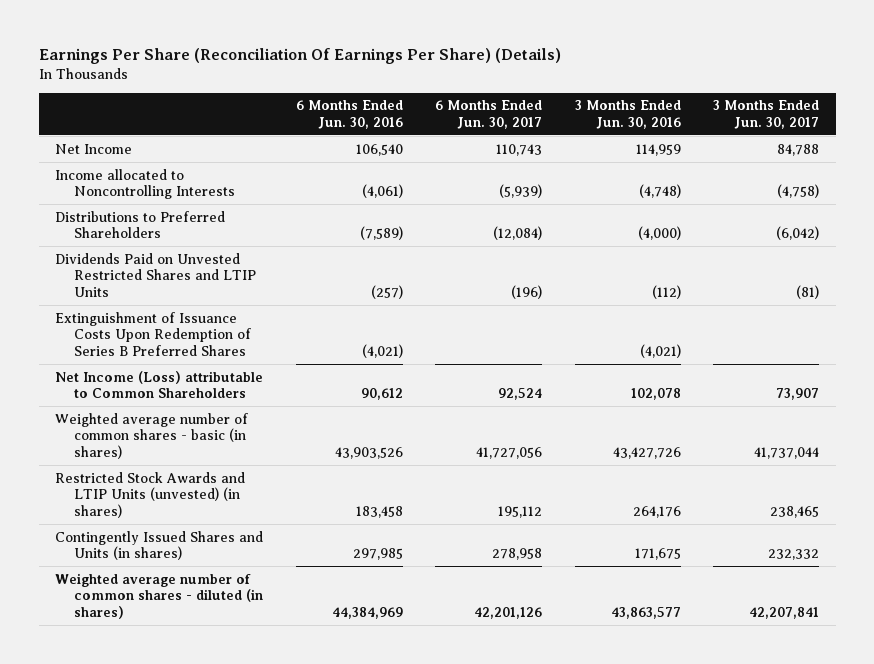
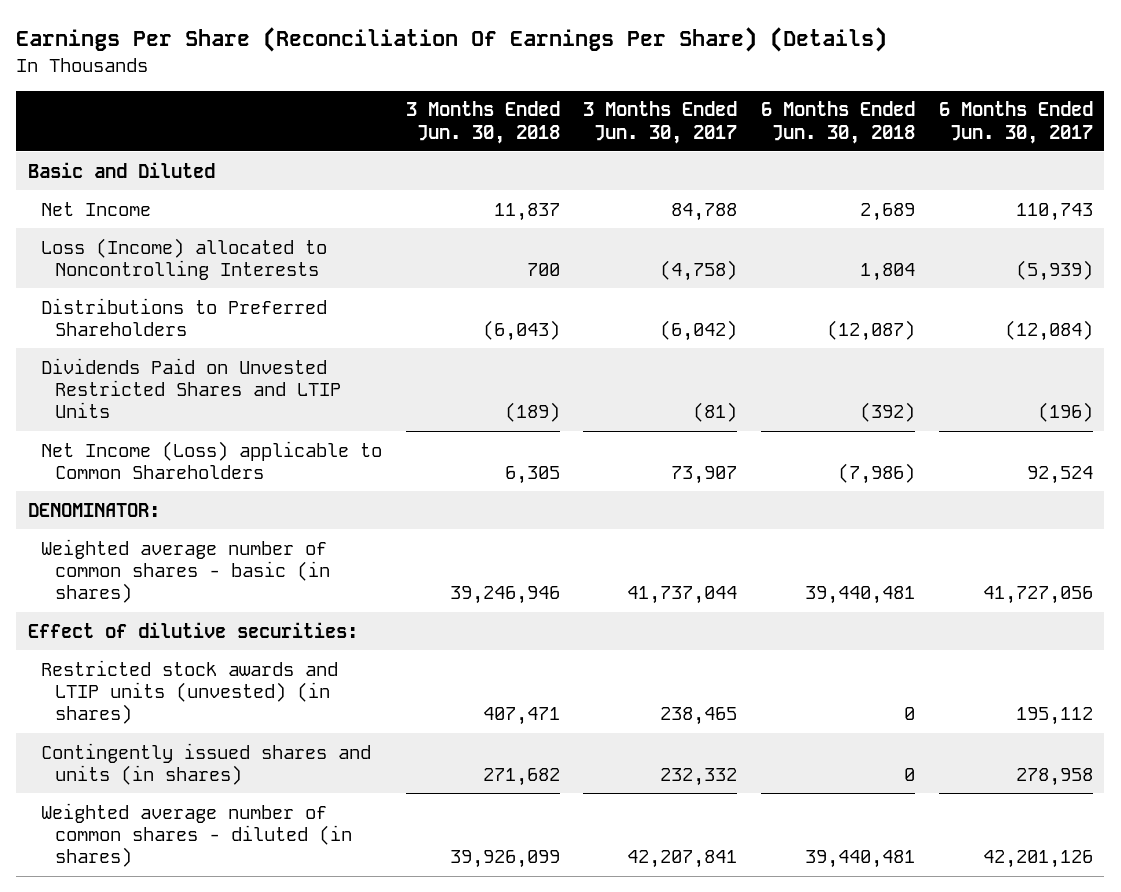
[295,100,403,129] 6 Months Ended Jun. 30, 2016 -> none
[574,100,681,129] 3 Months Ended Jun. 30, 2016 -> none
none -> [405,101,560,144] 3 Months Ended Jun. 30, 2018
none -> [761,101,916,144] 6 Months Ended Jun. 30, 2018
none -> [27,161,215,178] Basic and Diluted
[54,168,236,200] Income allocated to Noncontrolling Interests -> [41,237,328,280] Loss (Income) allocated to Noncontrolling Interests
[54,311,252,356] Extinguishment of Issuance Costs Upon Redemption of Series B Preferred Shares -> none
[54,370,263,399] Net Income (Loss) attributable to Common Shareholders -> [41,440,383,479] Net Income (Loss) applicable to Common Shareholders
none -> [27,502,160,517] DENOMINATOR:
none -> [27,621,358,638] Effect of dilutive securities:
[54,471,245,518] Restricted Stock Awards and LTIP Units (unvested) (in shares) -> [41,659,339,725] Restricted stock awards and LTIP units (unvested) (in shares)
[54,530,263,561] Contingently Issued Shares and Units (in shares) -> [41,742,372,785] Contingently issued shares and units (in shares)

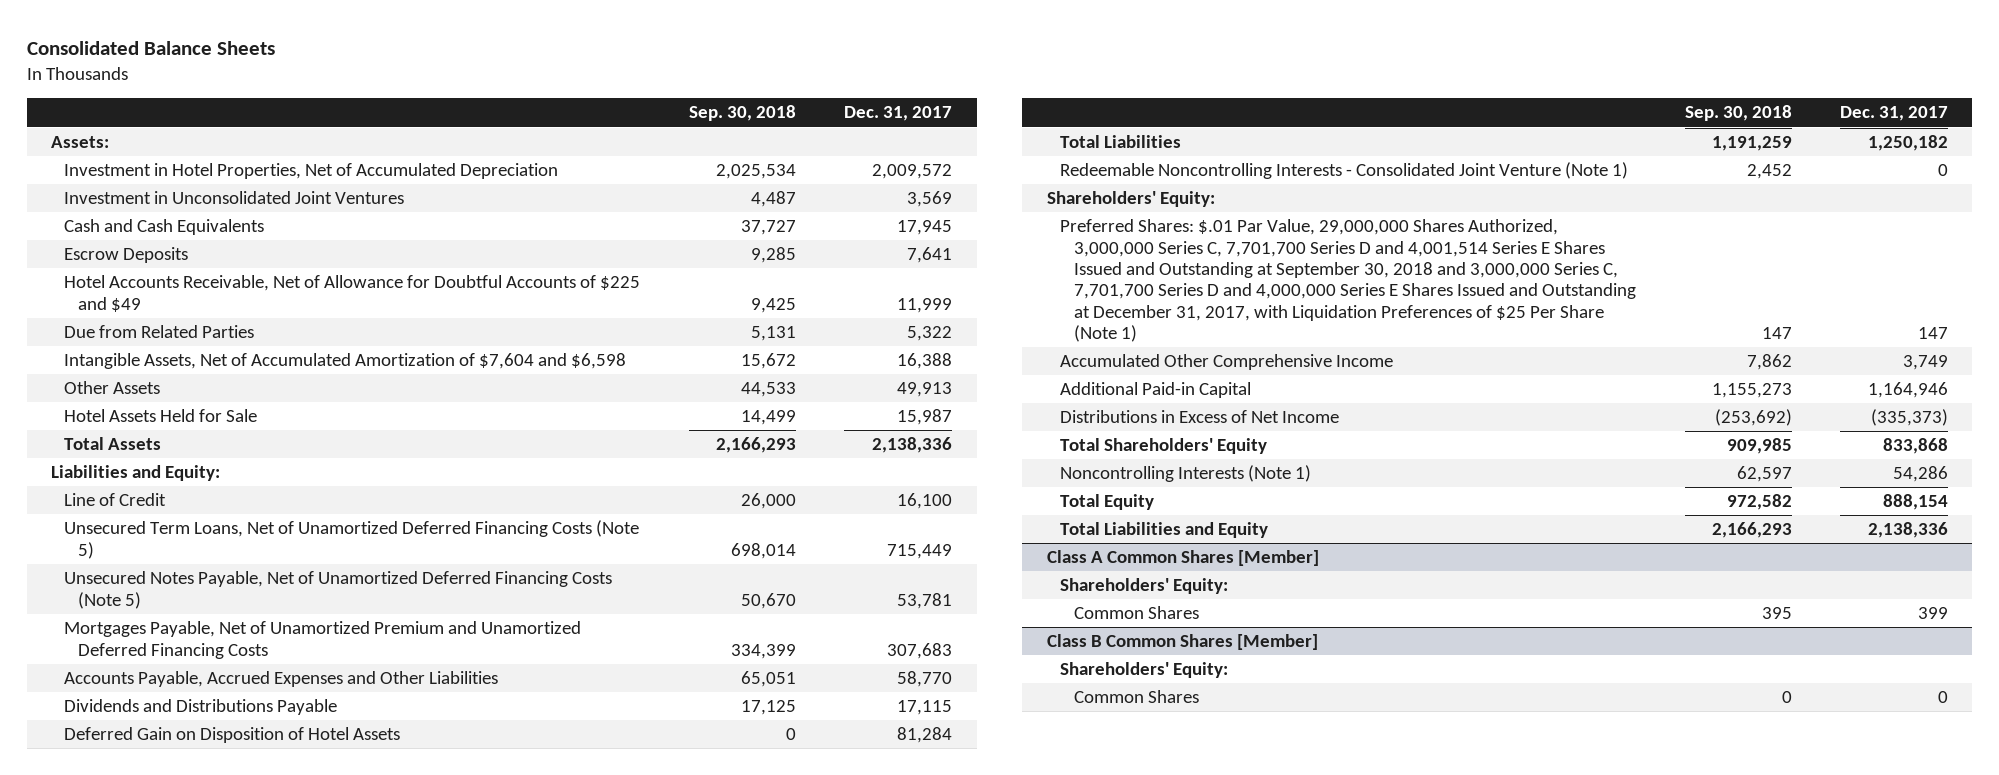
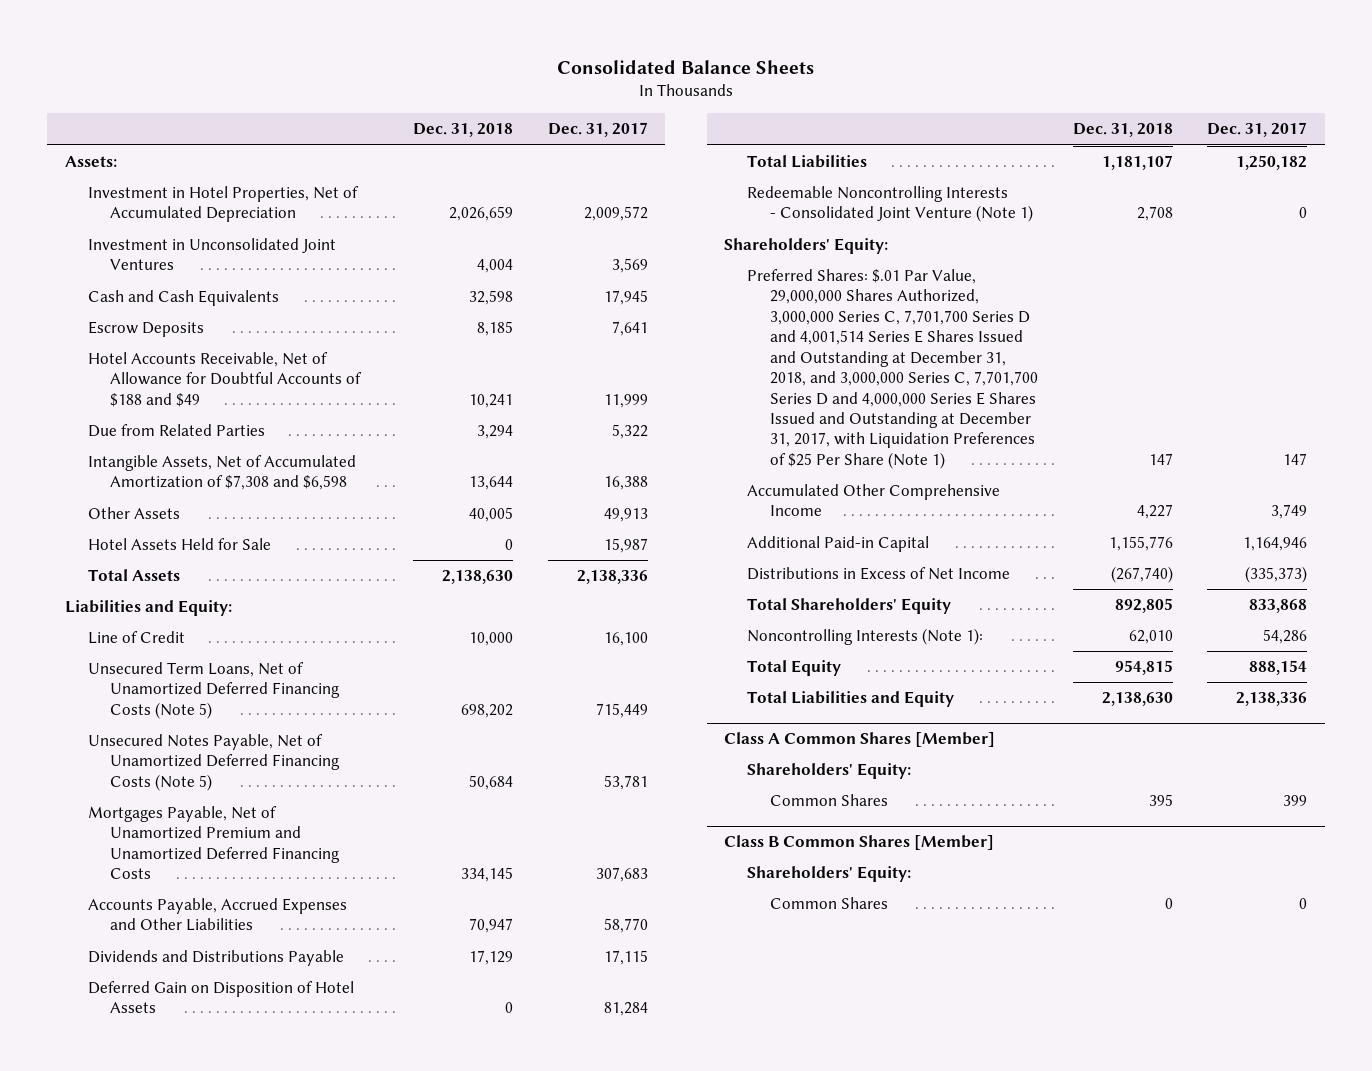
[688,105,796,122] Sep. 30, 2018 -> none
none -> [412,123,513,138] Dec. 31, 2018
[64,275,641,312] Hotel Accounts Receivable, Net of Allowance for Doubtful Accounts of $225 and $49 -> [87,352,363,407] Hotel Accounts Receivable, Net of Allowance for Doubtful Accounts of $188 and $49
[64,353,627,370] Intangible Assets, Net of Accumulated Amortization of $7,604 and $6,598 -> [87,455,356,491] Intangible Assets, Net of Accumulated Amortization of $7,308 and $6,598
[1060,219,1636,342] Preferred Shares: $.01 Par Value, 29,000,000 Shares Authorized, 3,000,000 Series C, 7,701,700 Series D and 4,001,514 Series E Shares Issued and Outstanding at September 30, 2018 and 3,000,000 Series C, 7,701,700 Series D and 4,000,000 Series E Shares Issued and Outstanding at December 31, 2017, with Liquidation Preferences of $25 Per Share (Note 1) -> [747,269,1038,469] Preferred Shares: $.01 Par Value, 29,000,000 Shares Authorized, 3,000,000 Series C, 7,701,700 Series D and 4,001,514 Series E Shares Issued and Outstanding at December 31, 2018, and 3,000,000 Series C, 7,701,700 Series D and 4,000,000 Series E Shares Issued and Outstanding at December 31, 2017, with Liquidation Preferences of $25 Per Share (Note 1)
[1060,465,1312,483] Noncontrolling Interests (Note 1) -> [747,628,984,646] Noncontrolling Interests (Note 1):

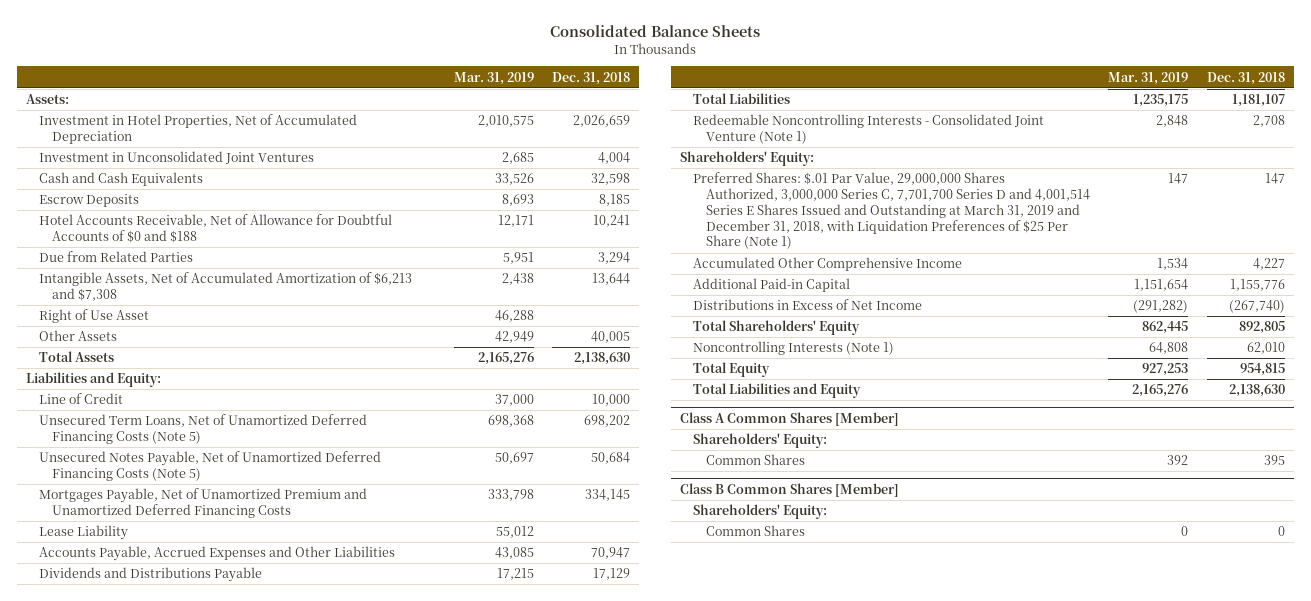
[547,122,648,138] Dec. 31, 2017 -> none
none -> [453,71,534,85] Mar. 31, 2019
[87,352,363,407] Hotel Accounts Receivable, Net of Allowance for Doubtful Accounts of $188 and $49 -> [38,214,392,244] Hotel Accounts Receivable, Net of Allowance for Doubtful Accounts of $0 and $188
[87,455,356,491] Intangible Assets, Net of Accumulated Amortization of $7,308 and $6,598 -> [38,272,412,302] Intangible Assets, Net of Accumulated Amortization of $6,213 and $7,308
none -> [38,309,149,324] Right of Use Asset
[87,538,271,551] Hotel Assets Held for Sale -> none
none -> [38,525,128,541] Lease Liability
[87,981,354,1014] Deferred Gain on Disposition of Hotel Assets -> none
[747,269,1038,469] Preferred Shares: $.01 Par Value, 29,000,000 Shares Authorized, 3,000,000 Series C, 7,701,700 Series D and 4,001,514 Series E Shares Issued and Outstanding at December 31, 2018, and 3,000,000 Series C, 7,701,700 Series D and 4,000,000 Series E Shares Issued and Outstanding at December 31, 2017, with Liquidation Preferences of $25 Per Share (Note 1) -> [693,172,1090,250] Preferred Shares: $.01 Par Value, 29,000,000 Shares Authorized, 3,000,000 Series C, 7,701,700 Series D and 4,001,514 Series E Shares Issued and Outstanding at March 31, 2019 and December 31, 2018, with Liquidation Preferences of $25 Per Share (Note 1)
[747,628,984,646] Noncontrolling Interests (Note 1): -> [693,341,895,356] Noncontrolling Interests (Note 1)

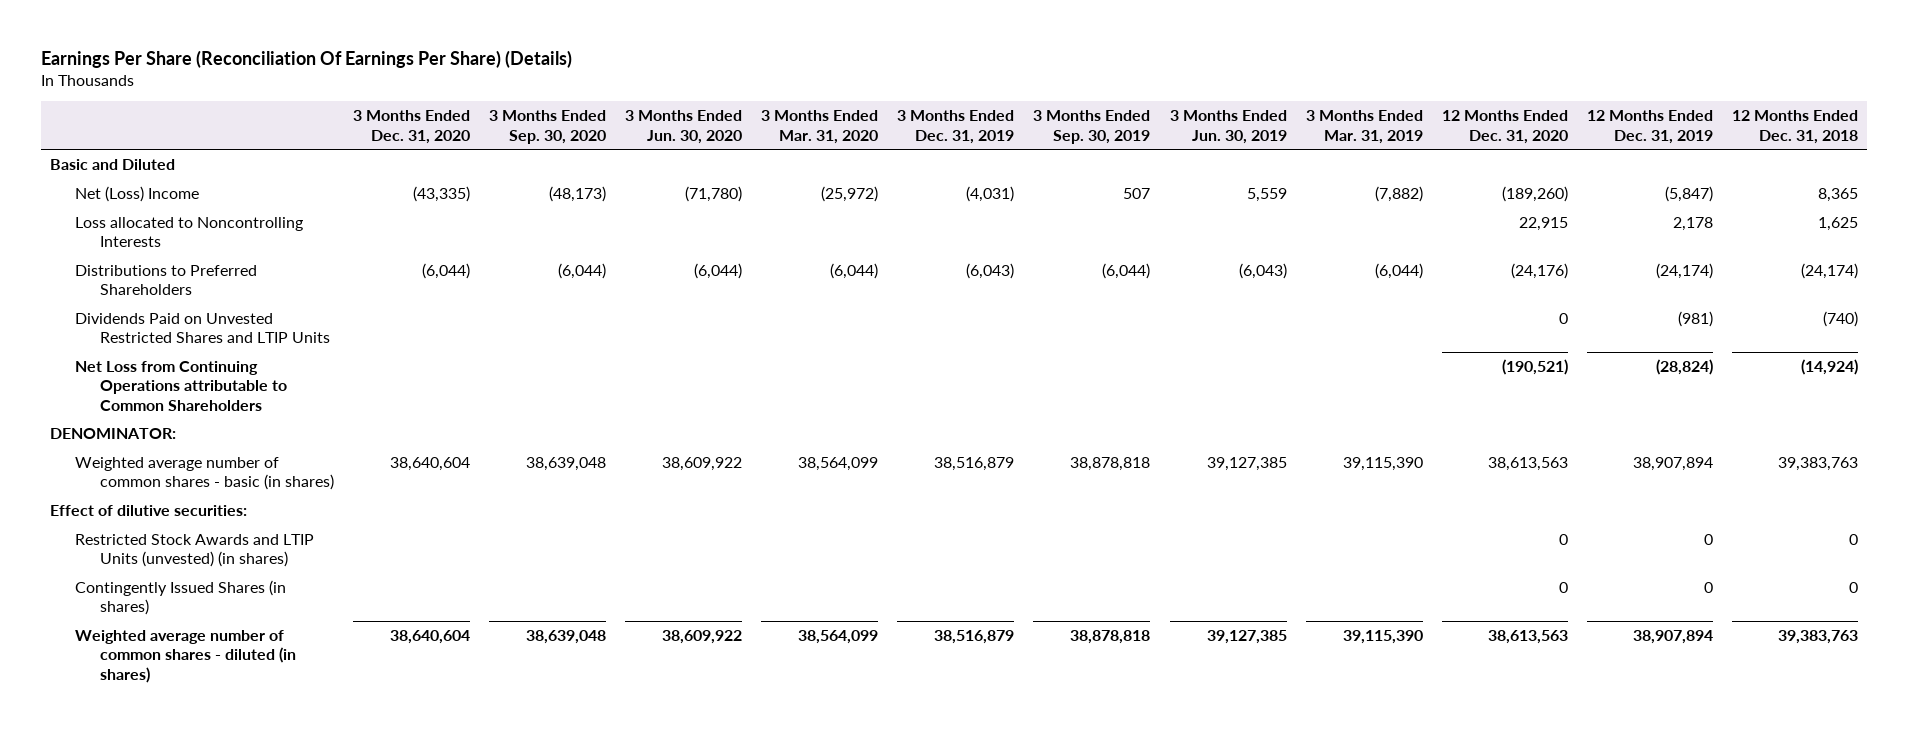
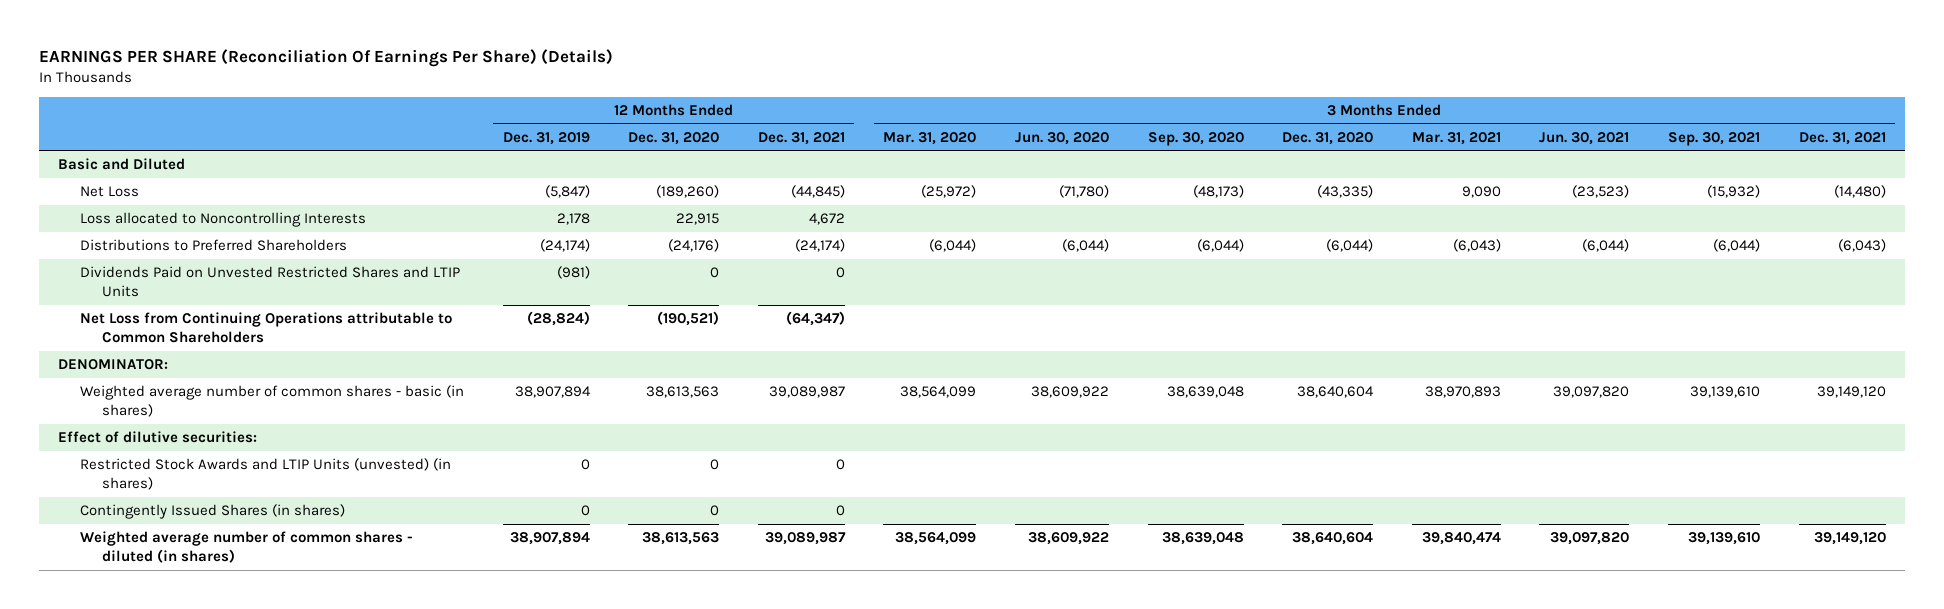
[40,49,572,68] Earnings Per Share (Reconciliation Of Earnings Per Share) (Details) -> [39,49,614,68] EARNINGS PER SHARE (Reconciliation Of Earnings Per Share) (Details)
[897,110,1015,144] 3 Months Ended Dec. 31, 2019 -> none
[1033,110,1151,144] 3 Months Ended Sep. 30, 2019 -> none
[1169,110,1287,144] 3 Months Ended Jun. 30, 2019 -> none
[1305,110,1423,144] 3 Months Ended Mar. 31, 2019 -> none
[1731,110,1858,144] 12 Months Ended Dec. 31, 2018 -> none
none -> [757,131,845,145] Dec. 31, 2021
none -> [1411,131,1501,145] Mar. 31, 2021
none -> [1539,131,1630,145] Jun. 30, 2021
none -> [1667,131,1760,146] Sep. 30, 2021
none -> [1798,131,1886,145] Dec. 31, 2021
[75,186,200,203] Net (Loss) Income -> [80,186,140,198] Net Loss

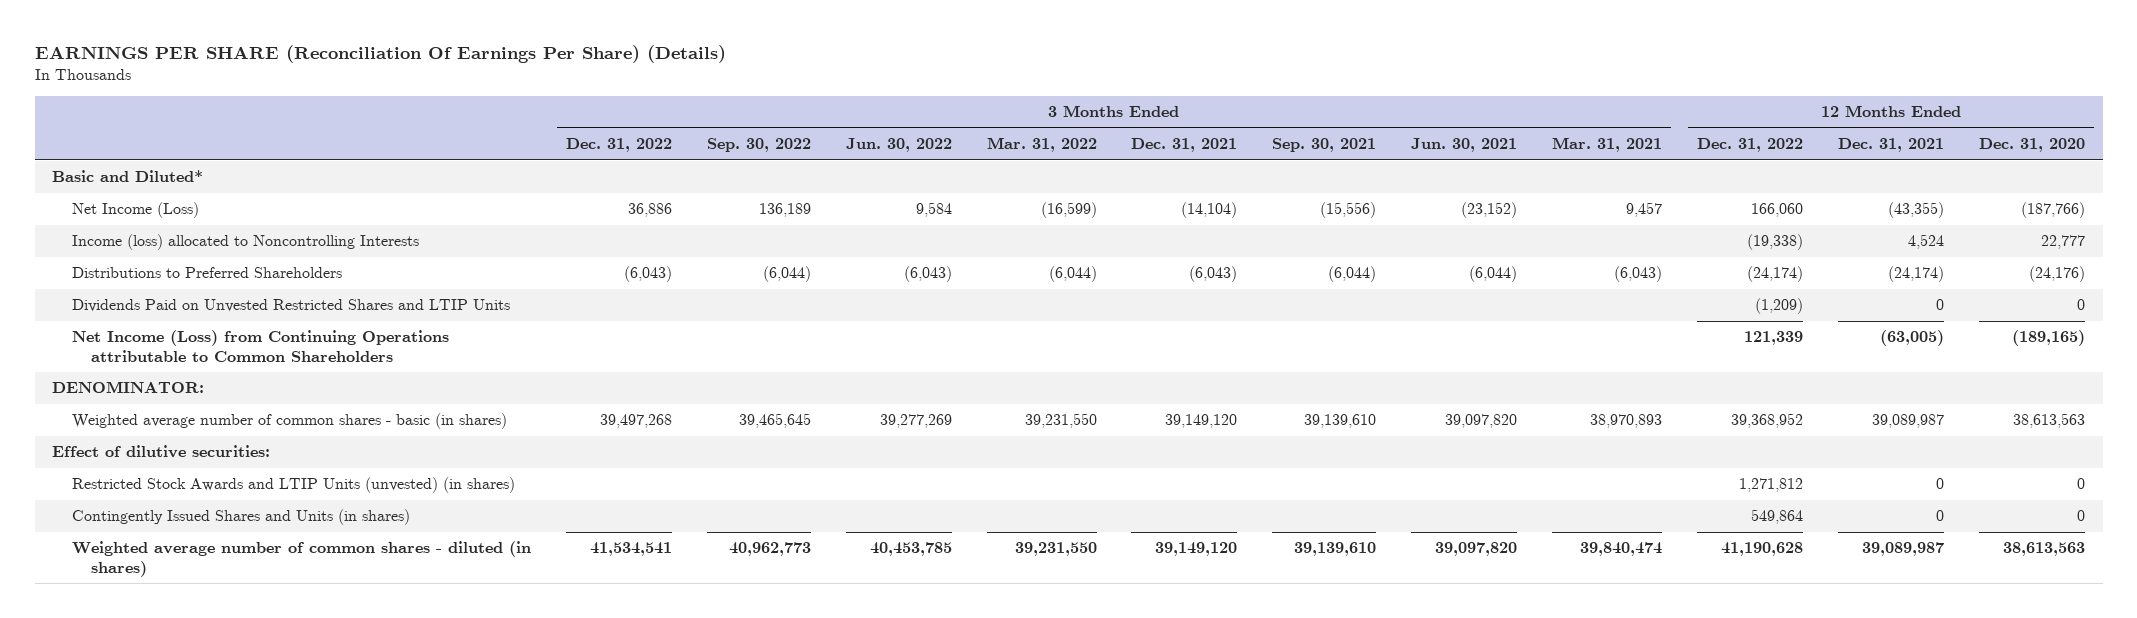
[502,131,590,145] Dec. 31, 2019 -> none
[883,131,977,145] Mar. 31, 2020 -> none
[1014,131,1109,145] Jun. 30, 2020 -> none
[1147,131,1244,146] Sep. 30, 2020 -> none
[1282,131,1374,145] Dec. 31, 2020 -> none
none -> [565,138,672,153] Dec. 31, 2022
none -> [706,138,811,153] Sep. 30, 2022
none -> [845,138,952,153] Jun. 30, 2022
none -> [986,137,1097,153] Mar. 31, 2022
none -> [1697,138,1804,153] Dec. 31, 2022
[58,158,186,171] Basic and Diluted -> [52,170,204,183] Basic and Diluted*
[80,186,140,198] Net Loss -> [71,202,199,219] Net Income (Loss)
[656,185,720,199] (189,260) -> [2021,202,2086,219] (187,766)
[790,185,845,199] (44,845) -> [1888,202,1945,219] (43,355)
[1461,186,1501,199] 9,090 -> [1626,202,1663,218] 9,457
[1572,185,1630,199] (23,523) -> [1461,202,1518,219] (23,152)
[1706,185,1760,199] (15,932) -> [1320,202,1377,219] (15,556)
[1833,185,1886,199] (14,480) -> [1181,202,1238,219] (14,104)
[80,212,367,228] Loss allocated to Noncontrolling Interests -> [71,234,419,251] Income (loss) allocated to Noncontrolling Interests
[676,213,720,226] 22,915 -> [2041,235,2086,250] 22,777
[808,213,845,226] 4,672 -> [1908,234,1945,250] 4,524
[80,312,453,344] Net Loss from Continuing Operations attributable to Common Shareholders -> [71,330,449,362] Net Income (Loss) from Continuing Operations attributable to Common Shareholders
[657,311,720,327] (190,521) -> [2012,330,2086,347] (189,165)
[785,311,845,327] (64,347) -> [1880,330,1945,347] (63,005)
[80,504,346,520] Contingently Issued Shares (in shares) -> [71,509,410,526] Contingently Issued Shares and Units (in shares)

